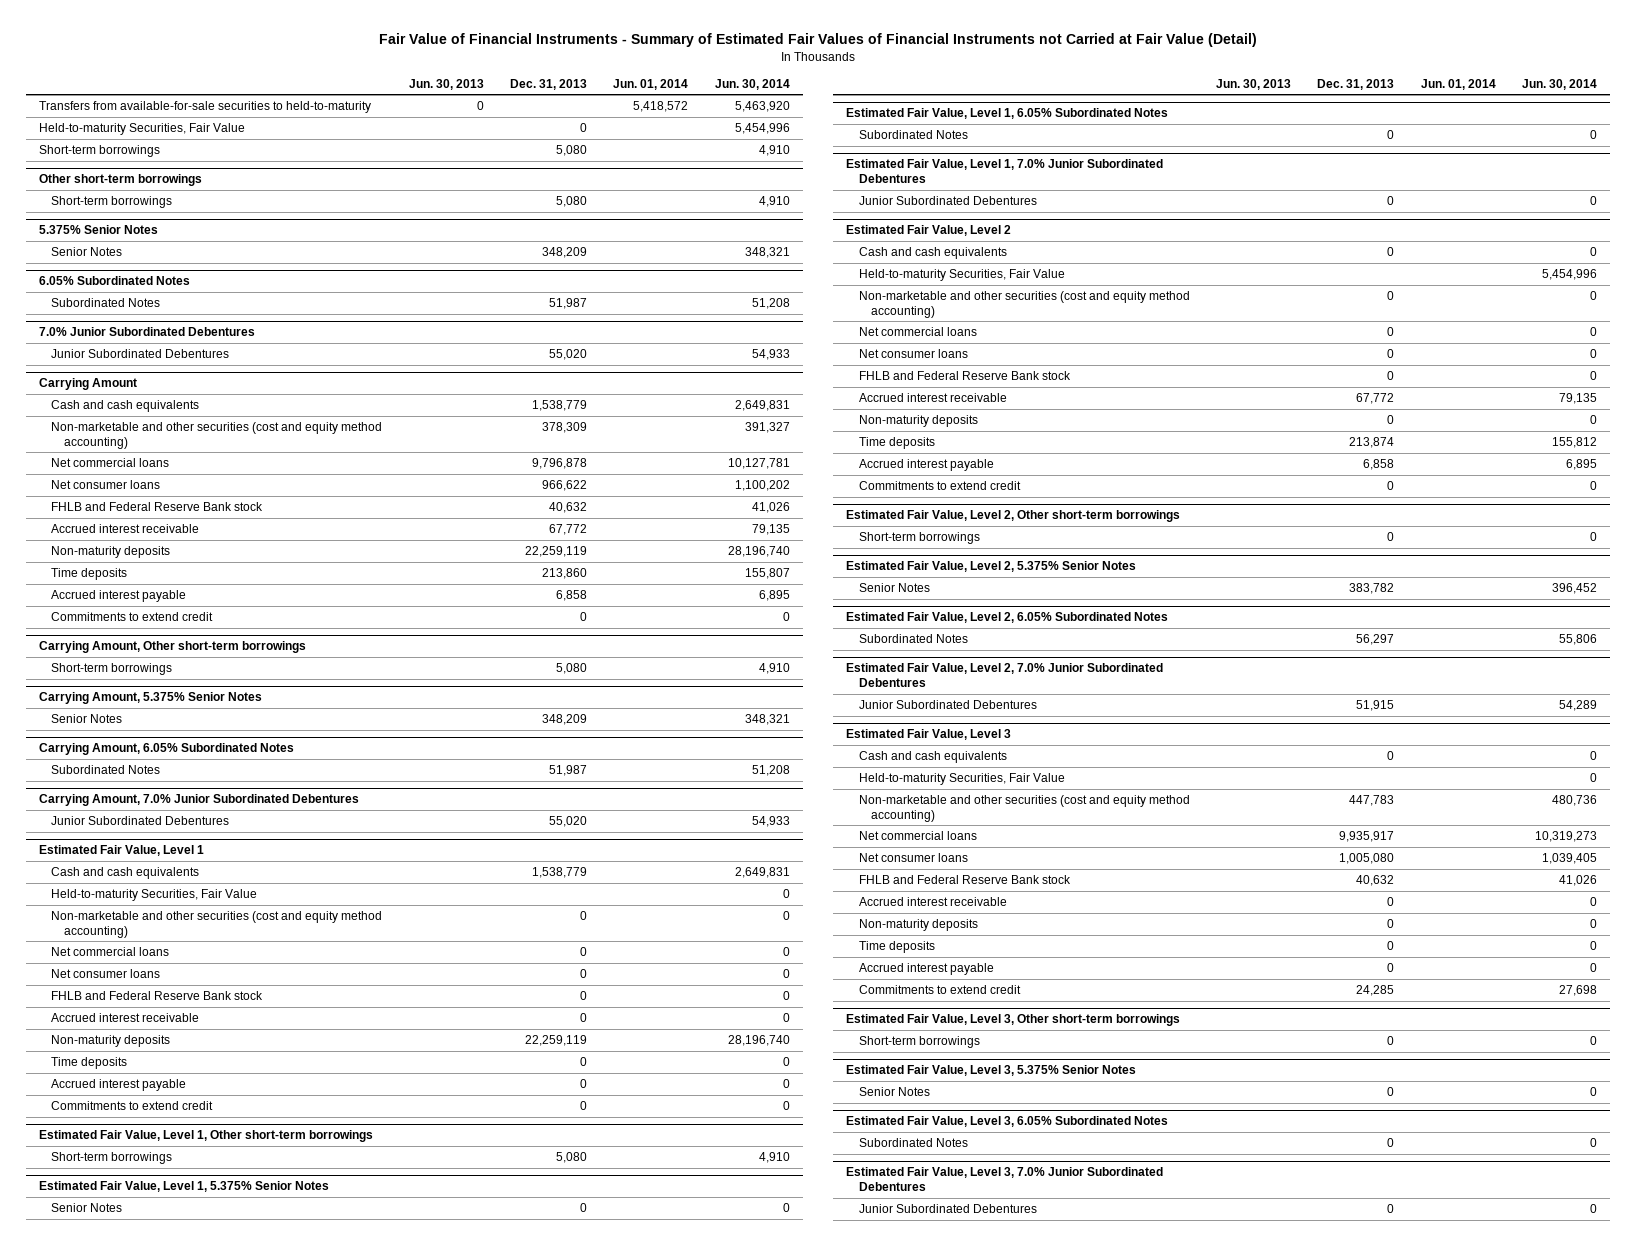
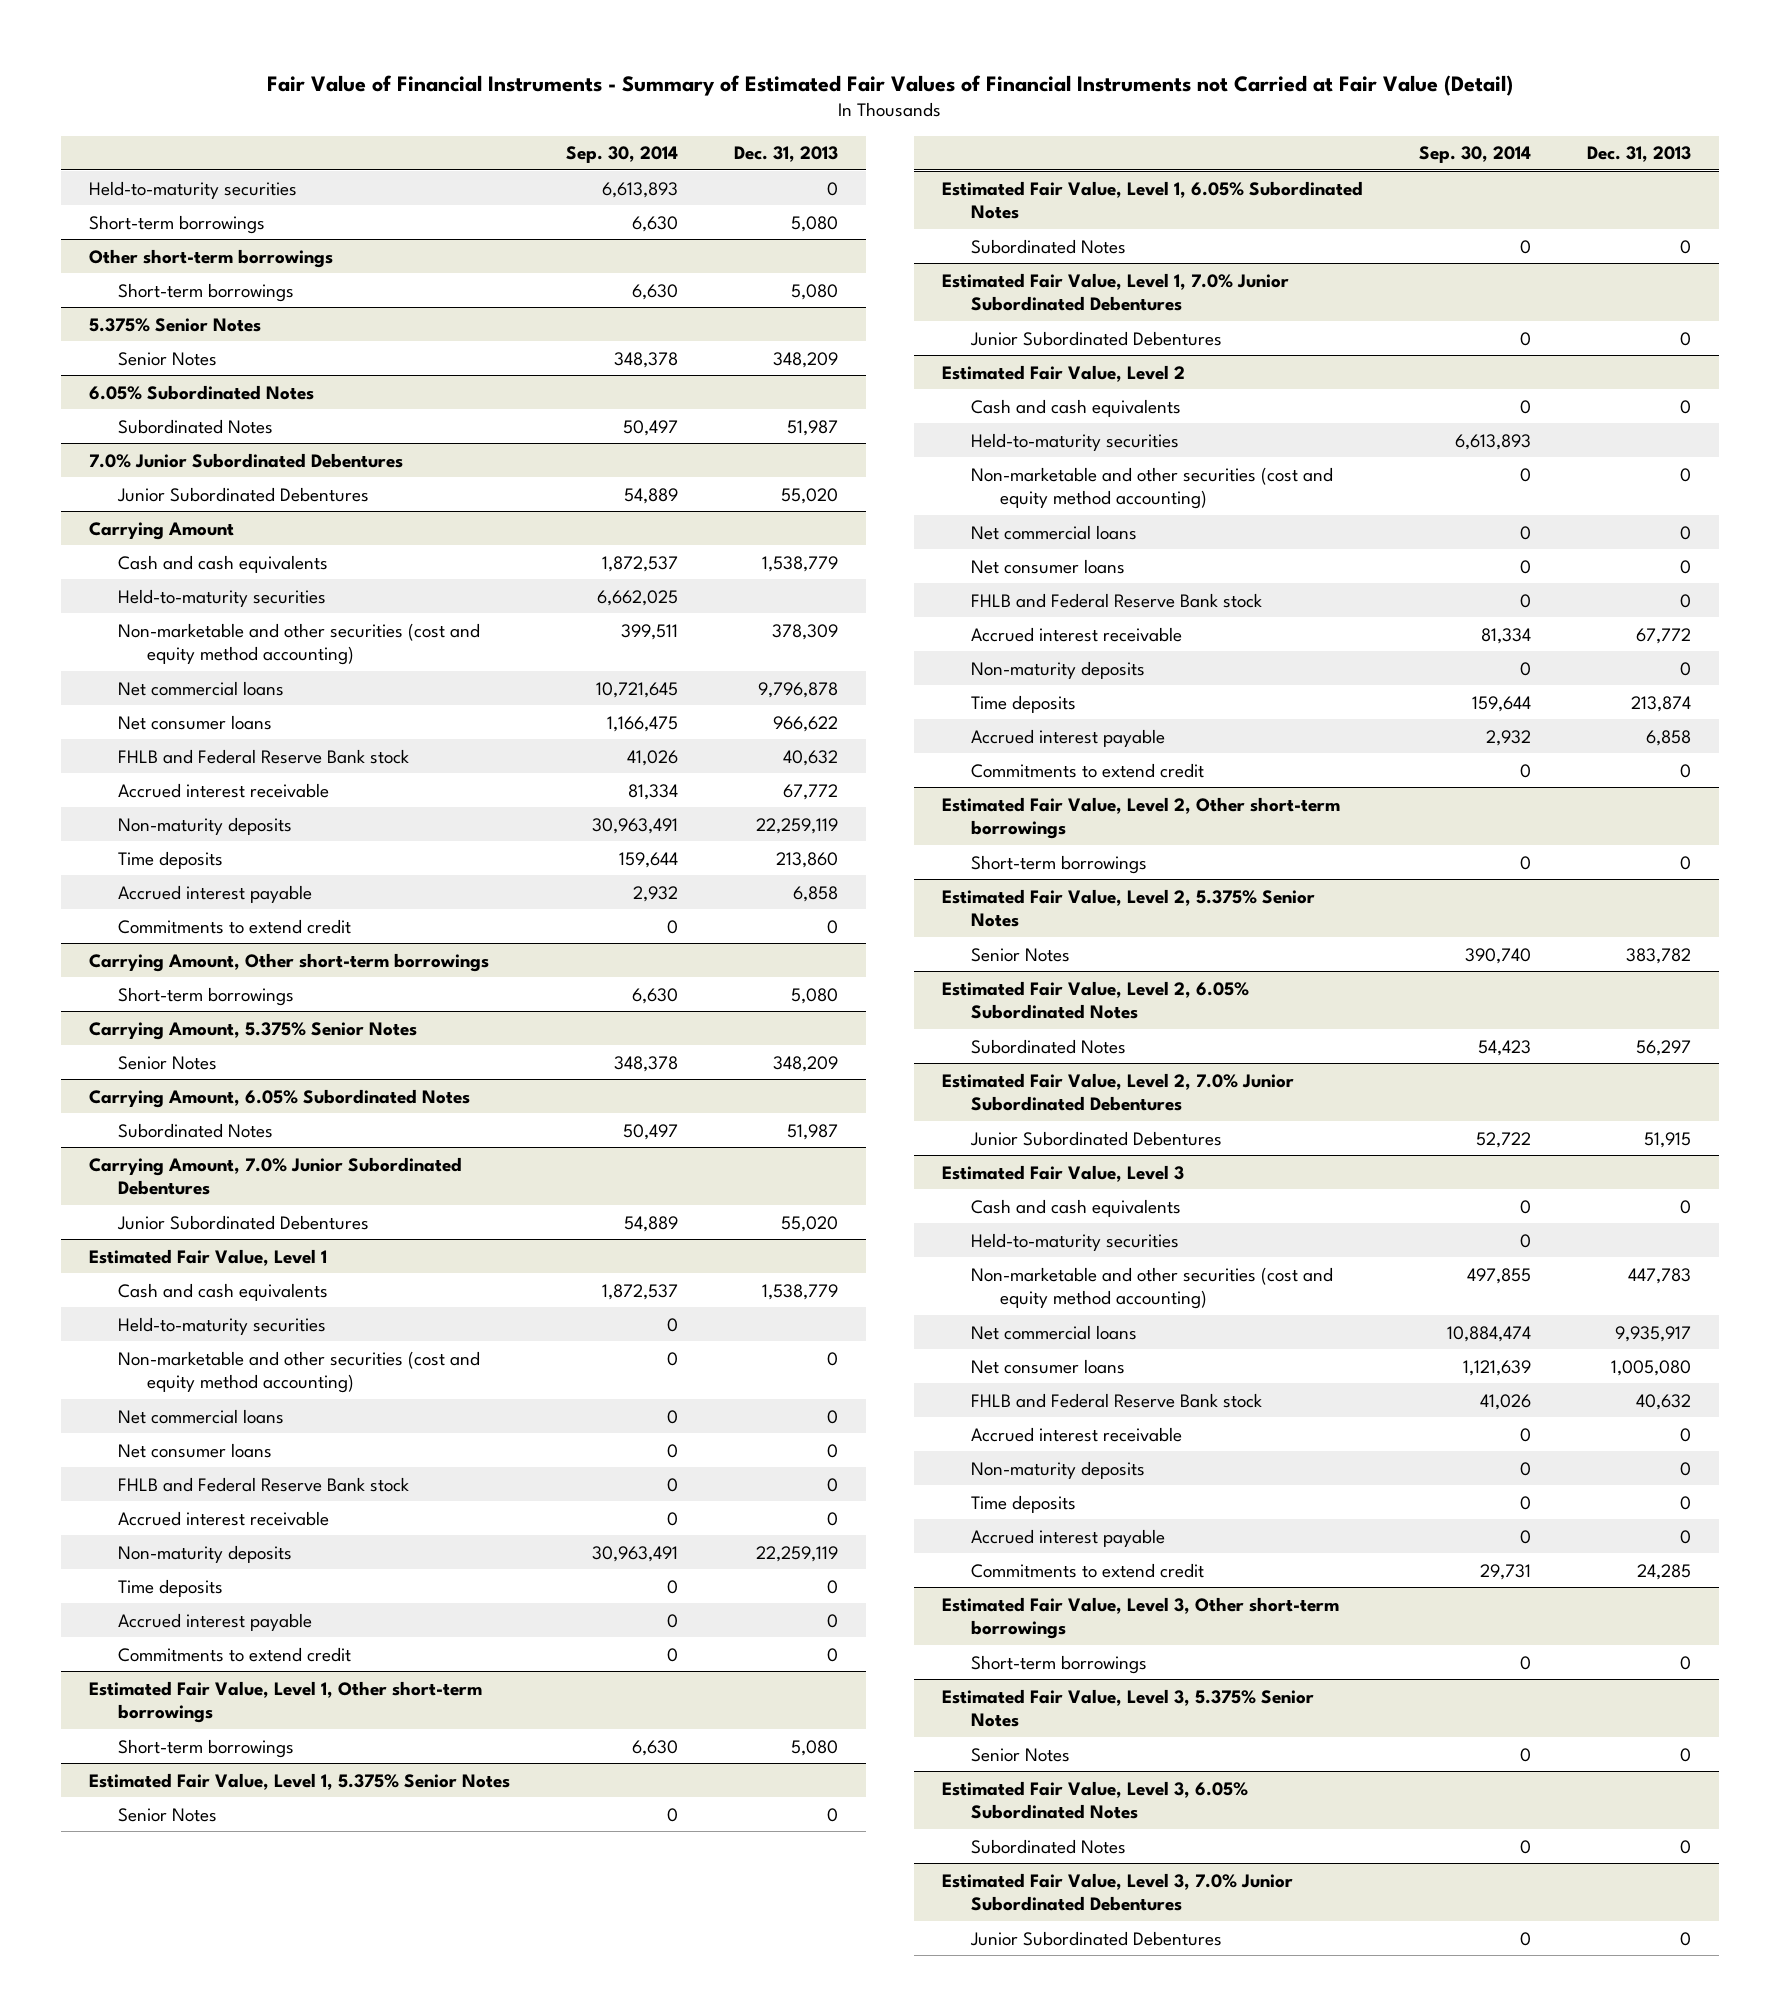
[408,78,484,90] Jun. 30, 2013 -> none
[613,78,689,90] Jun. 01, 2014 -> none
[714,78,790,90] Jun. 30, 2014 -> none
none -> [566,146,679,164] Sep. 30, 2014
[38,101,371,114] Transfers from available-for-sale securities to held-to-maturity -> none
[38,123,245,136] Held-to-maturity Securities, Fair Value -> [89,180,298,199] Held-to-maturity securities
none -> [118,588,327,607] Held-to-maturity securities
[51,889,258,902] Held-to-maturity Securities, Fair Value -> [118,1316,327,1335] Held-to-maturity securities
[858,269,1065,282] Held-to-maturity Securities, Fair Value -> [971,432,1180,451] Held-to-maturity securities
[858,773,1065,786] Held-to-maturity Securities, Fair Value -> [971,1232,1180,1251] Held-to-maturity securities

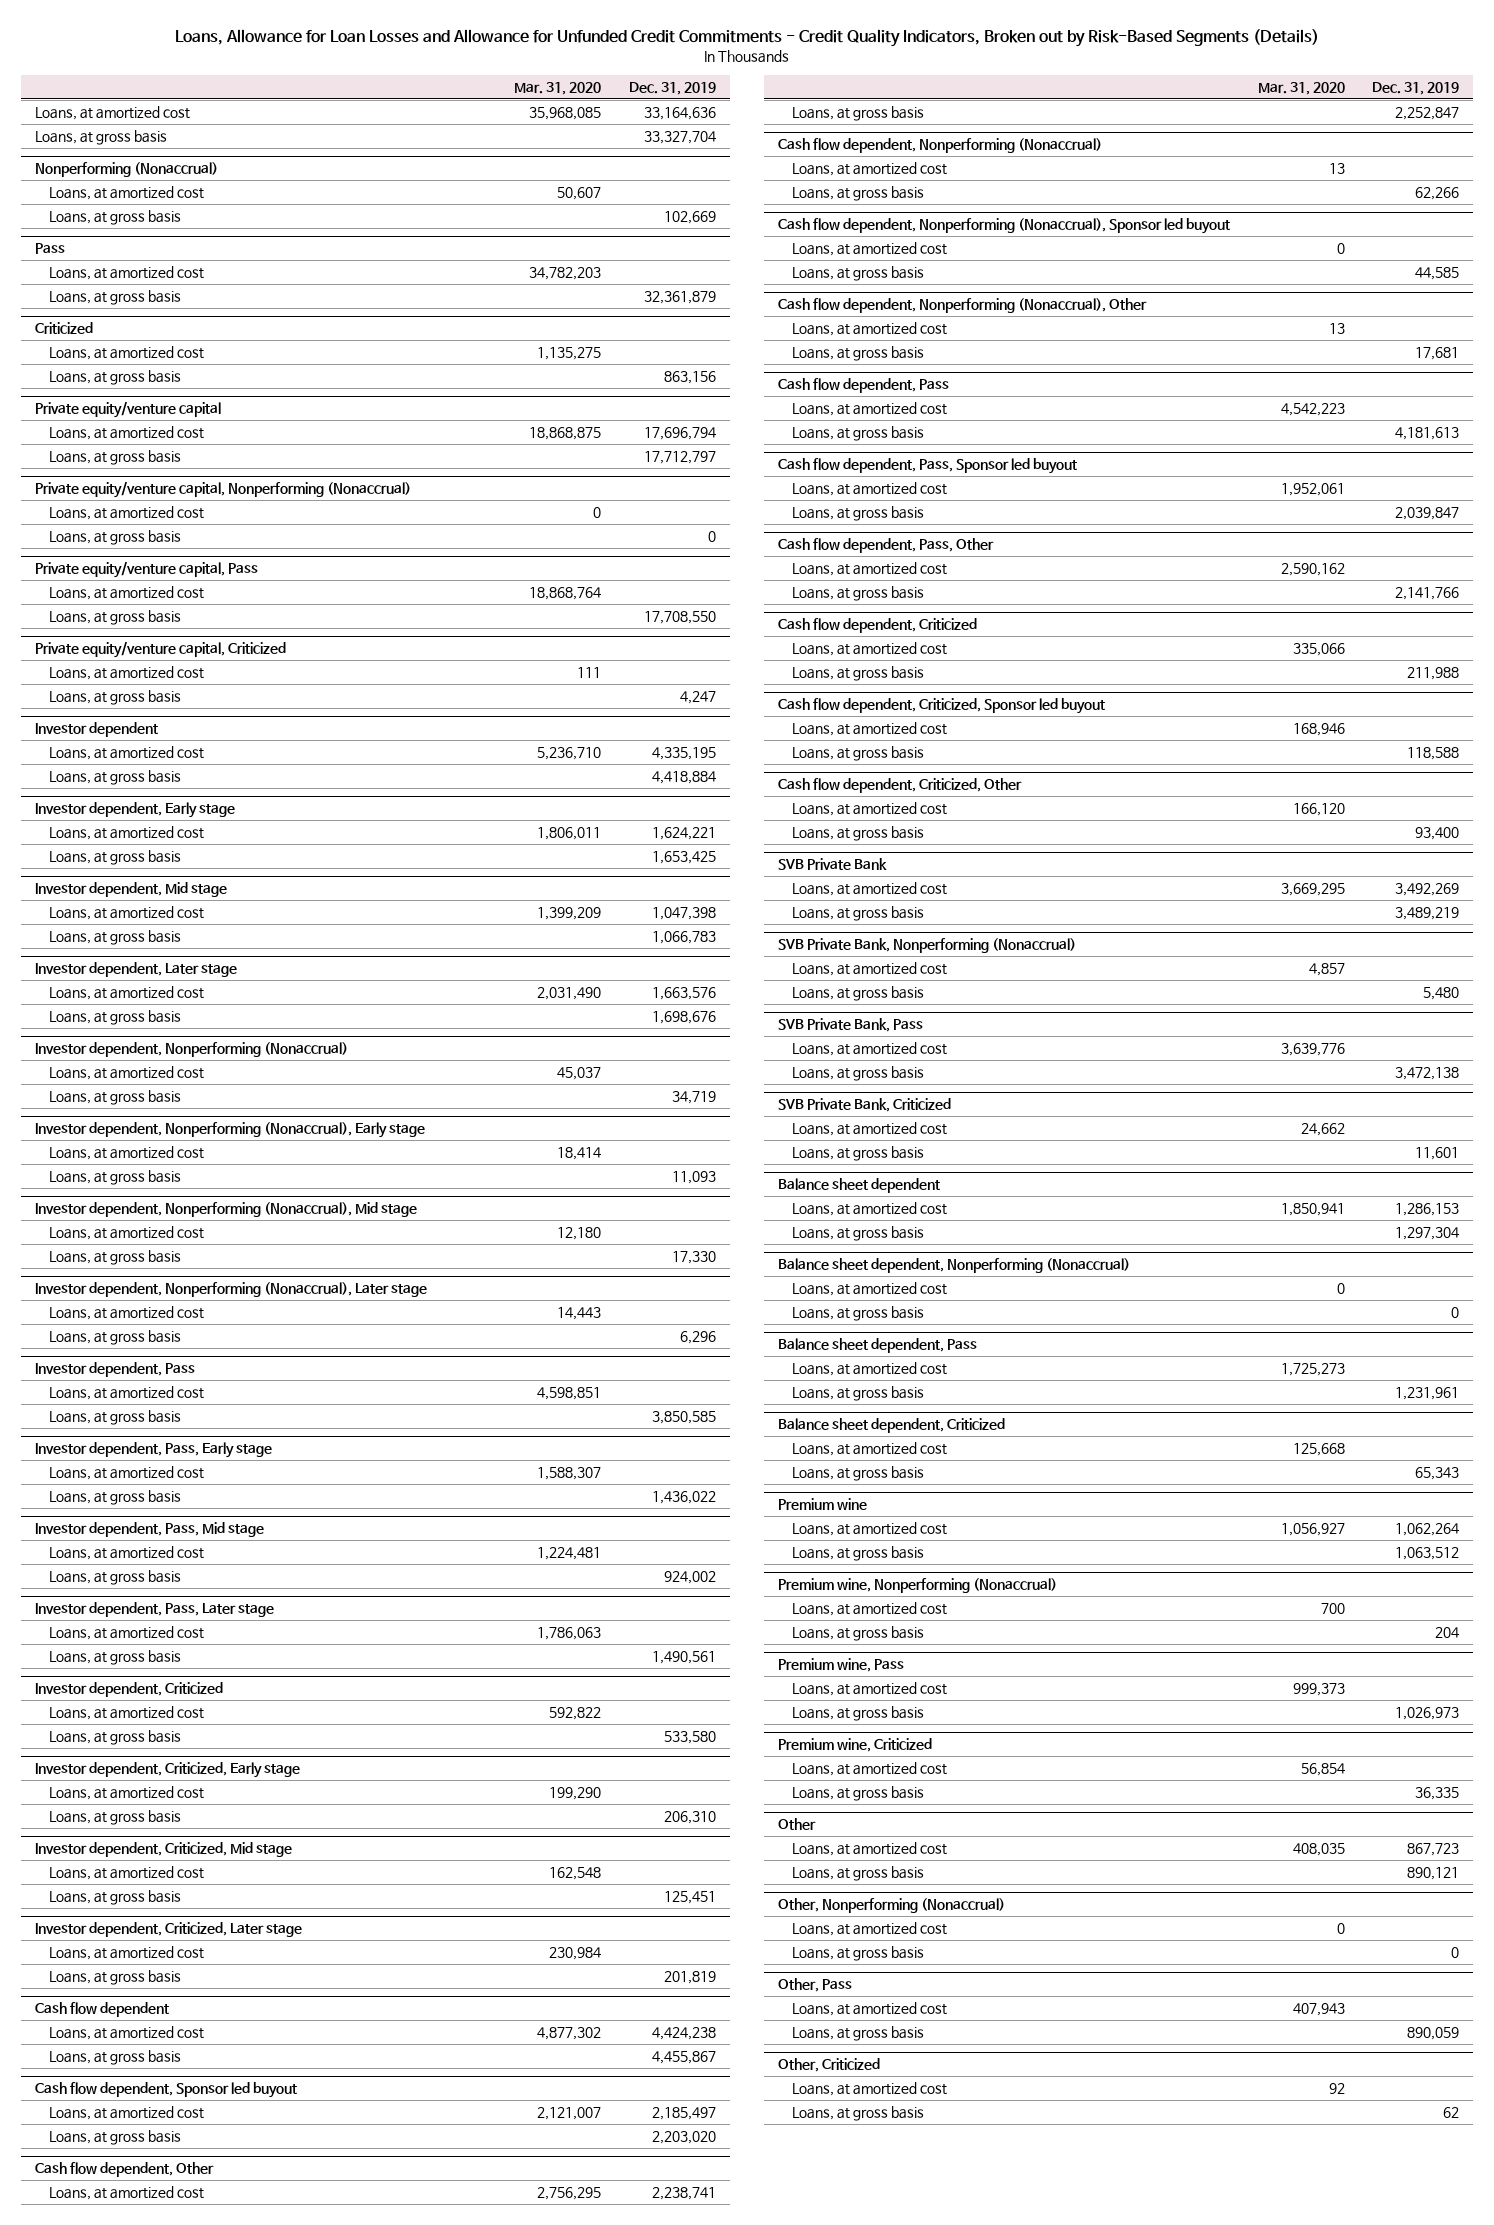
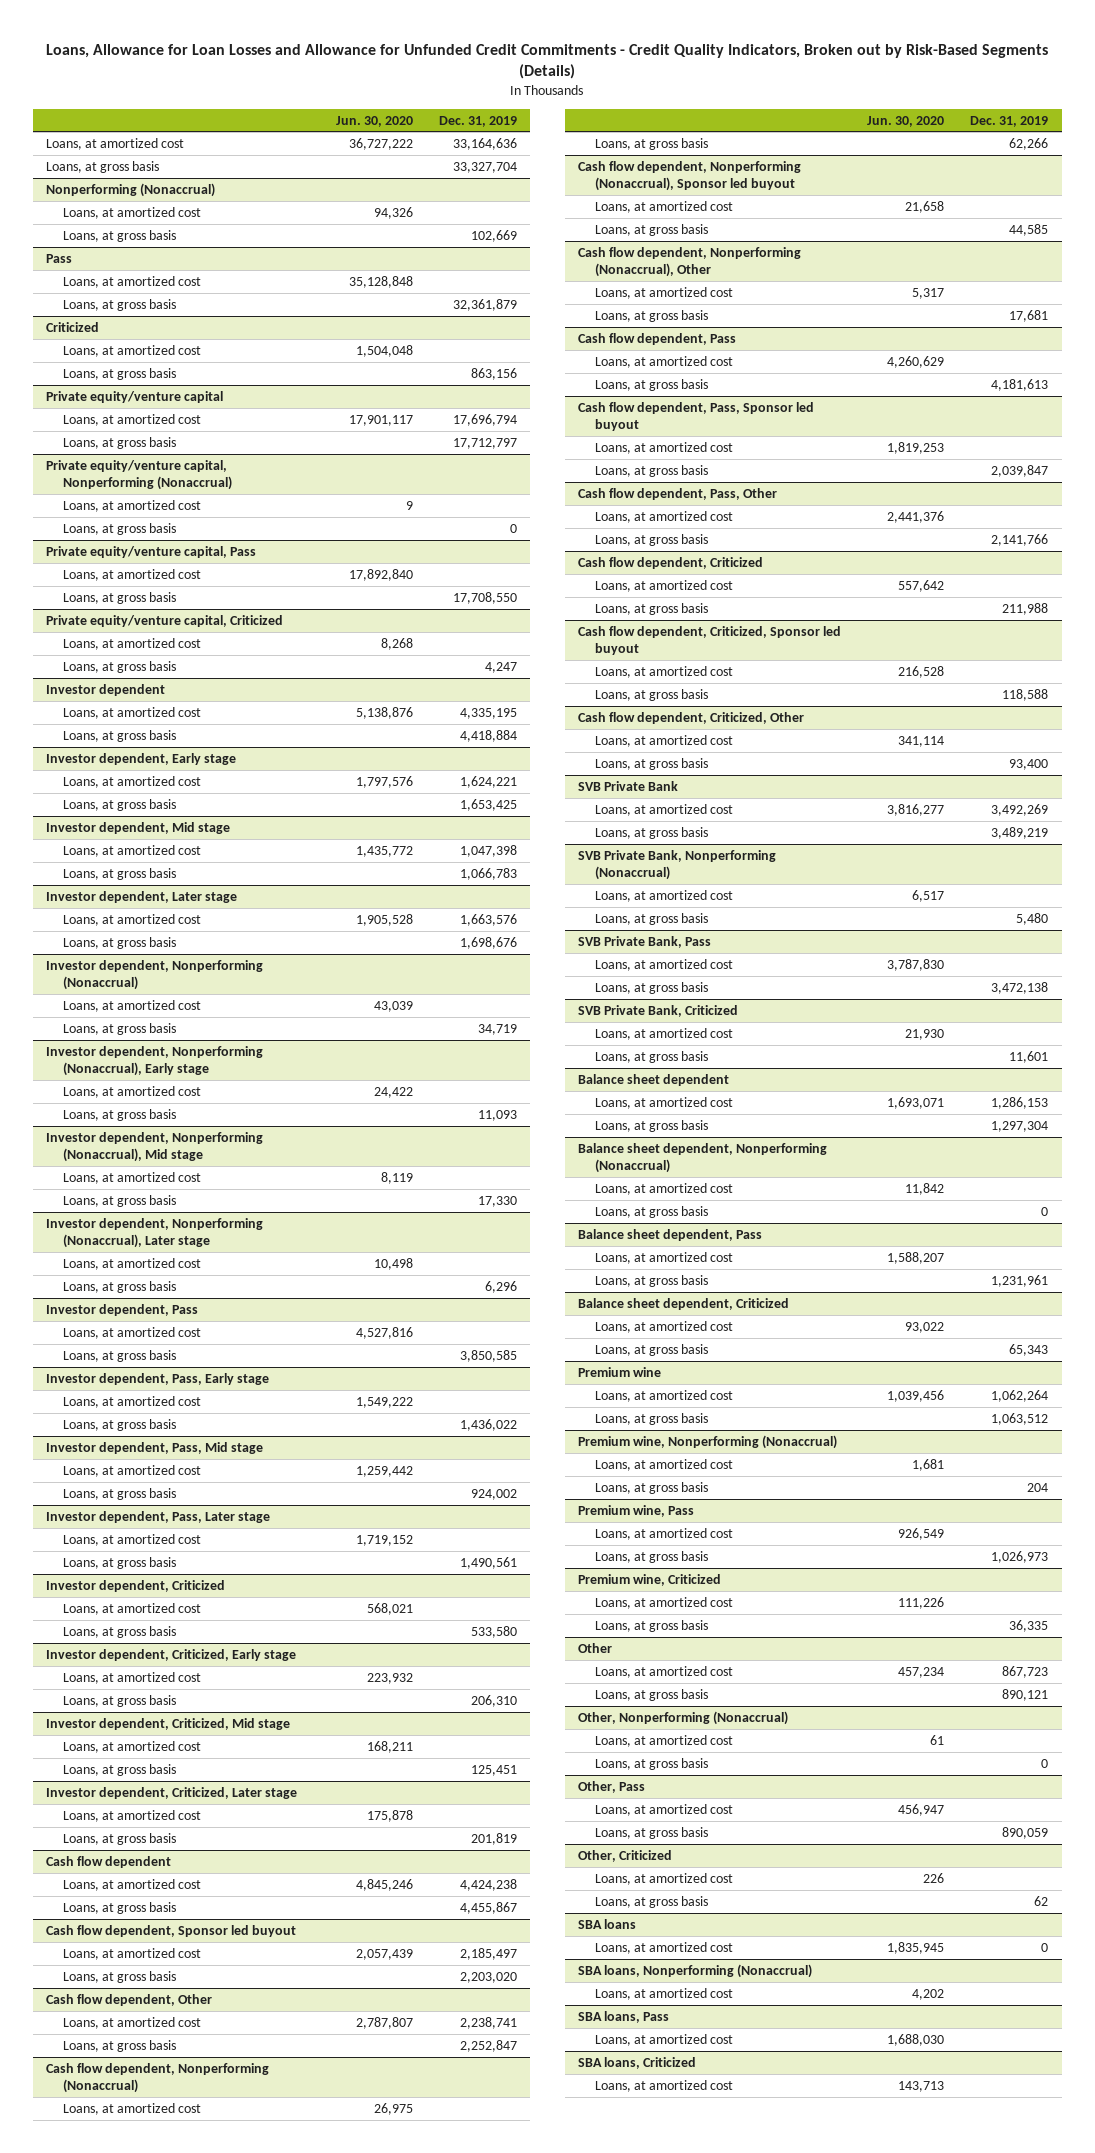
[514,81,602,95] Mar. 31, 2020 -> none
none -> [335,115,413,127] Jun. 30, 2020
none -> [577,1918,636,1929] SBA loans
none -> [594,1941,733,1954] Loans, at amortized cost
none -> [577,1963,812,1978] SBA loans, Nonperforming (Nonaccrual)
none -> [594,1987,733,2000] Loans, at amortized cost
none -> [577,2010,669,2023] SBA loans, Pass
none -> [594,2033,733,2046] Loans, at amortized cost
none -> [577,2056,696,2069] SBA loans, Criticized
none -> [594,2079,733,2092] Loans, at amortized cost

